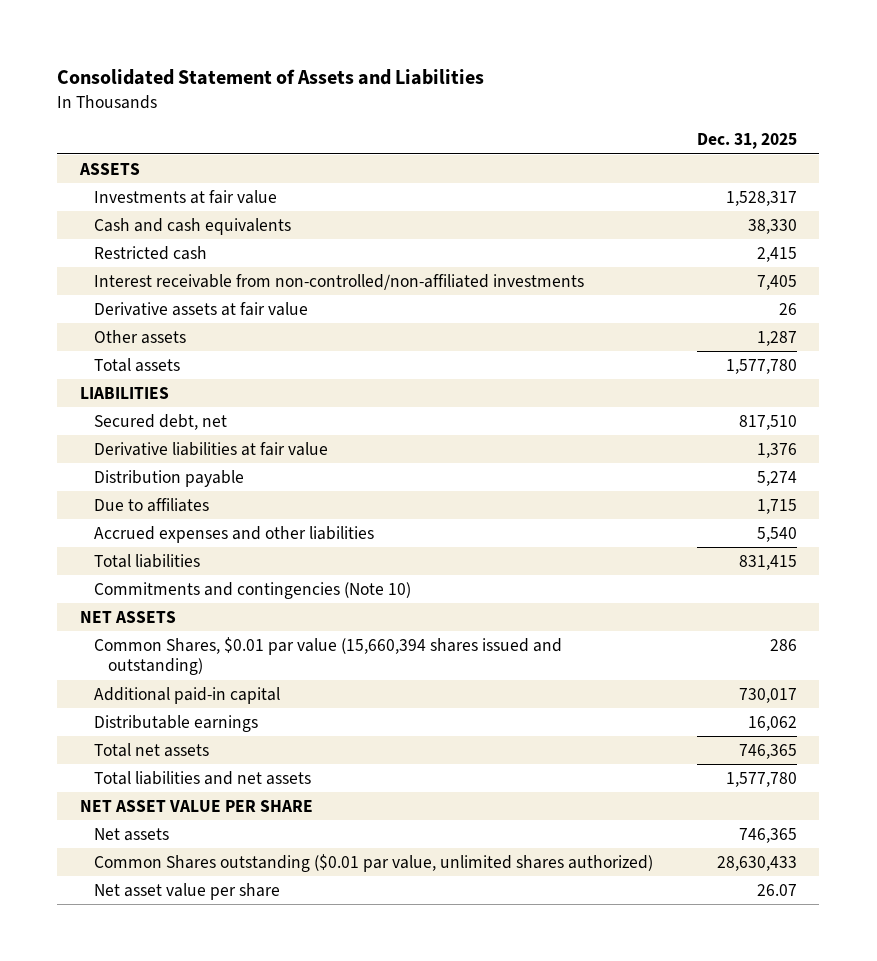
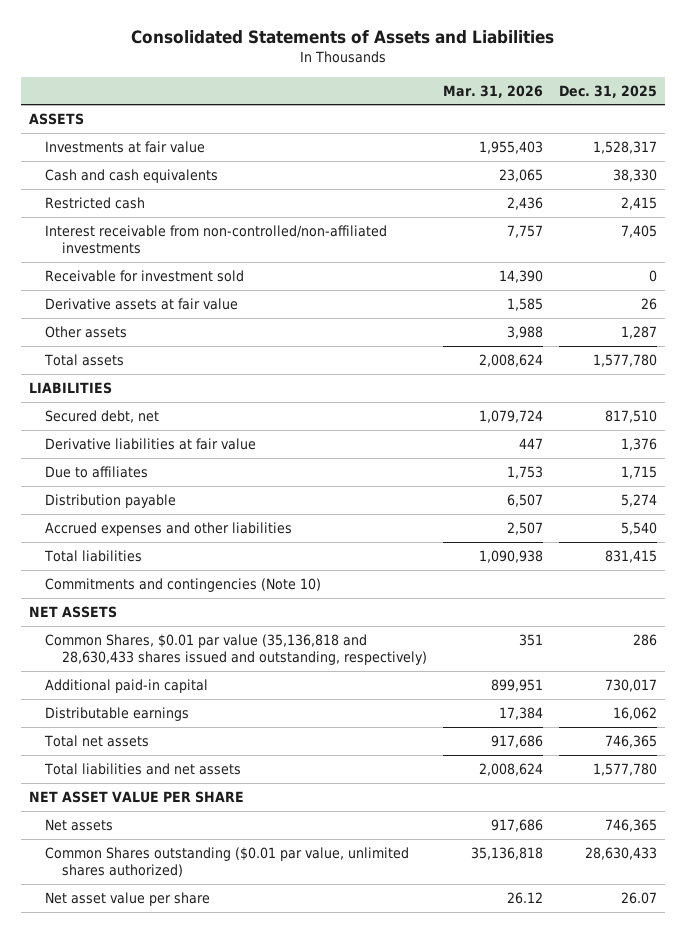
[57,69,485,86] Consolidated Statement of Assets and Liabilities -> [131,30,555,45] Consolidated Statements of Assets and Liabilities
none -> [442,84,543,98] Mar. 31, 2026
none -> [45,270,245,283] Receivable for investment sold
[93,469,244,487] Distribution payable -> [45,494,177,509] Distribution payable
[93,636,562,676] Common Shares, $0.01 par value (15,660,394 shares issued and outstanding) -> [45,634,427,666] Common Shares, $0.01 par value (35,136,818 and 28,630,433 shares issued and outstanding, respectively)

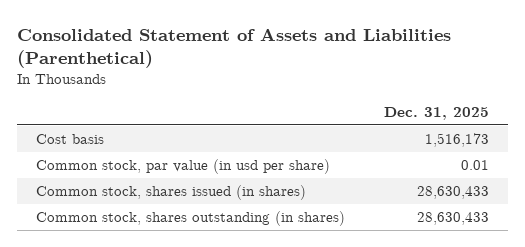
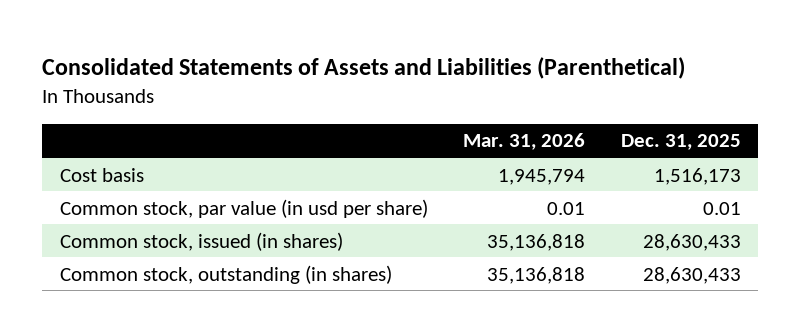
[17,27,452,68] Consolidated Statement of Assets and Liabilities (Parenthetical) -> [41,56,685,79] Consolidated Statements of Assets and Liabilities (Parenthetical)
none -> [463,133,586,151] Mar. 31, 2026
[36,185,307,201] Common stock, shares issued (in shares) -> [59,231,343,251] Common stock, issued (in shares)
[36,211,346,227] Common stock, shares outstanding (in shares) -> [59,264,392,284] Common stock, outstanding (in shares)

